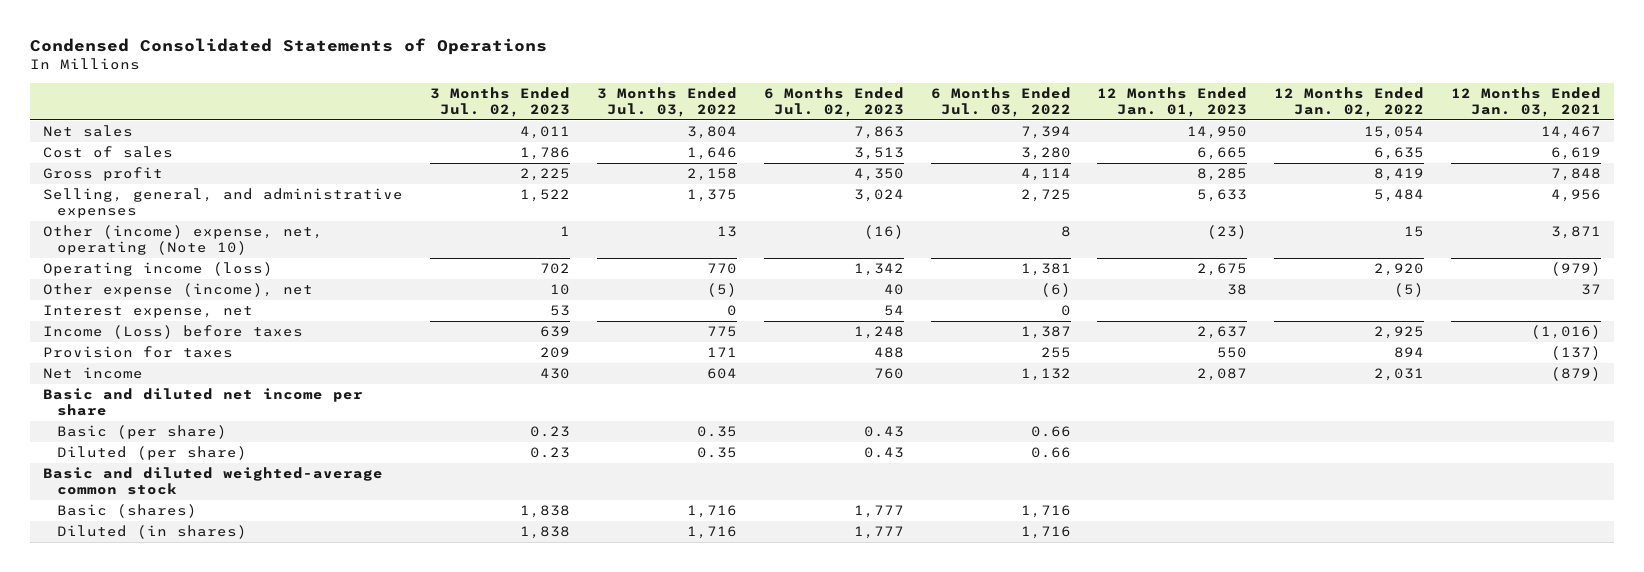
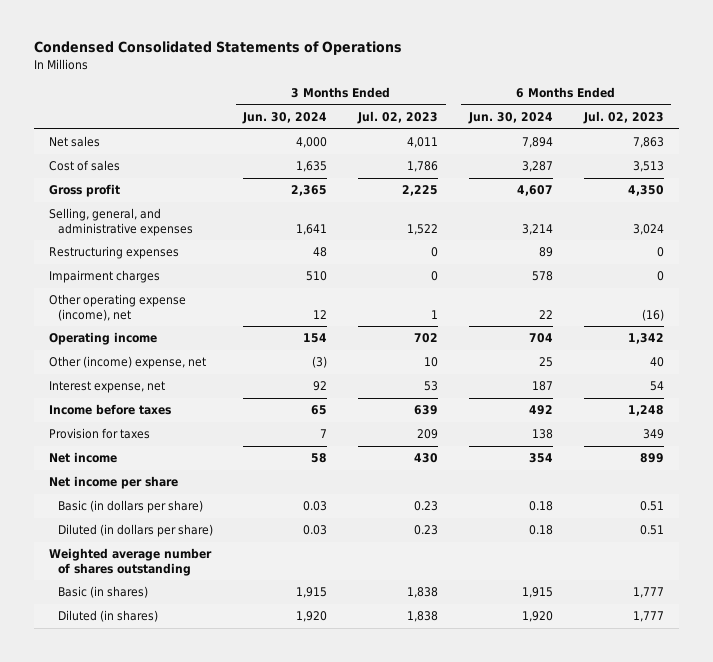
[596,87,737,117] 3 Months Ended Jul. 03, 2022 -> none
[930,87,1071,117] 6 Months Ended Jul. 03, 2022 -> none
[1097,87,1248,117] 12 Months Ended Jan. 01, 2023 -> none
[1274,87,1425,117] 12 Months Ended Jan. 02, 2022 -> none
[1450,87,1601,117] 12 Months Ended Jan. 03, 2021 -> none
none -> [242,111,328,124] Jun. 30, 2024
none -> [467,111,553,124] Jun. 30, 2024
none -> [49,246,180,260] Restructuring expenses
none -> [49,270,161,284] Impairment charges
[43,225,324,256] Other (income) expense, net, operating (Note 10) -> [49,294,187,321] Other operating expense (income), net
[43,262,274,277] Operating income (loss) -> [49,332,158,346] Operating income
[43,283,314,298] Other expense (income), net -> [49,356,207,370] Other (income) expense, net
[43,325,304,340] Income (Loss) before taxes -> [49,404,172,416] Income before taxes
[873,347,904,359] 488 -> [642,429,664,440] 349
[873,368,904,380] 760 -> [639,453,664,464] 899
[43,388,364,417] Basic and diluted net income per share -> [49,476,179,490] Net income per share
[57,425,228,440] Basic (per share) -> [57,500,203,514] Basic (in dollars per share)
[863,426,904,438] 0.43 -> [639,501,664,512] 0.51
[57,446,248,461] Diluted (per share) -> [57,524,213,538] Diluted (in dollars per share)
[863,447,904,459] 0.43 -> [639,525,664,536] 0.51
[43,467,384,496] Basic and diluted weighted-average common stock -> [49,548,213,576] Weighted average number of shares outstanding
[57,504,198,519] Basic (shares) -> [57,586,148,599] Basic (in shares)

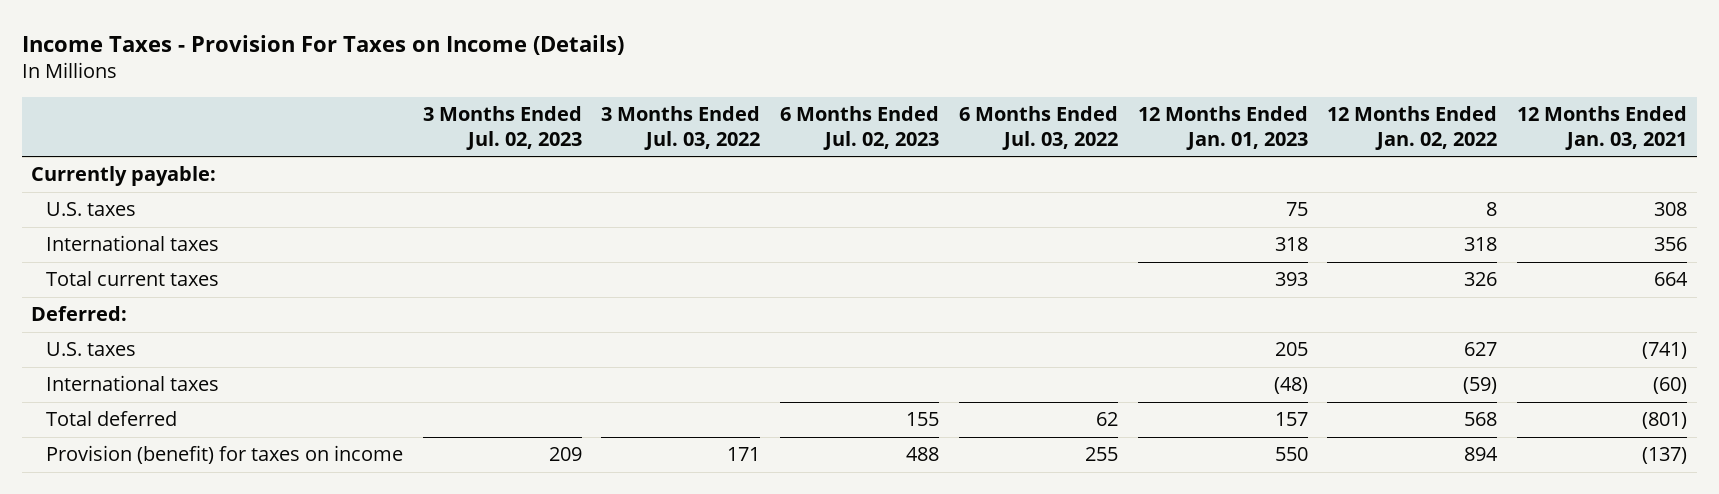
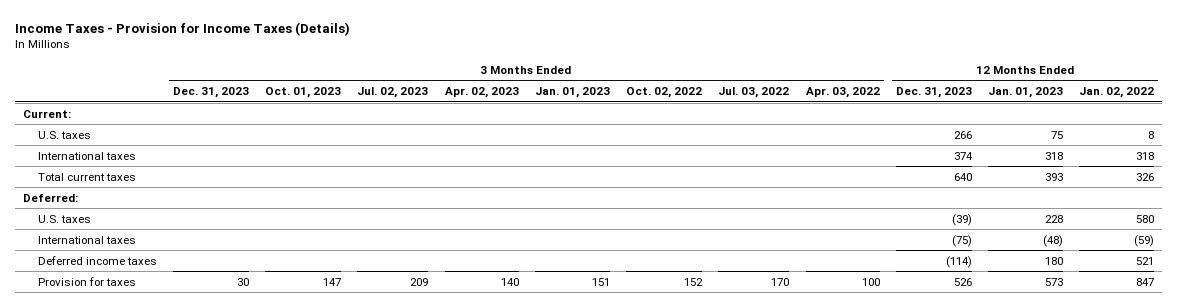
[21,34,624,55] Income Taxes - Provision For Taxes on Income (Details) -> [14,21,350,36] Income Taxes - Provision for Income Taxes (Details)
[780,106,940,150] 6 Months Ended Jul. 02, 2023 -> none
[958,106,1118,150] 6 Months Ended Jul. 03, 2022 -> none
[1517,106,1688,150] 12 Months Ended Jan. 03, 2021 -> none
none -> [172,87,249,99] Dec. 31, 2023
none -> [265,87,342,99] Oct. 01, 2023
none -> [444,87,519,99] Apr. 02, 2023
none -> [534,87,610,99] Jan. 01, 2023
none -> [626,87,703,99] Oct. 02, 2022
none -> [805,87,880,99] Apr. 03, 2022
none -> [895,87,972,99] Dec. 31, 2023
[31,166,217,187] Currently payable: -> [23,109,72,118] Current:
[1274,342,1308,357] 205 -> [1044,214,1063,223] 228
[1464,342,1498,357] 627 -> [1136,214,1155,223] 580
[45,411,177,427] Total deferred -> [37,255,157,265] Deferred income taxes
[1274,412,1308,427] 157 -> [1044,256,1063,265] 180
[1464,412,1498,427] 568 -> [1136,256,1155,265] 521
[45,445,403,465] Provision (benefit) for taxes on income -> [37,276,136,286] Provision for taxes
[727,447,761,462] 171 -> [771,277,790,286] 170
[1274,447,1308,462] 550 -> [1044,277,1063,286] 573
[1464,447,1499,462] 894 -> [1136,277,1155,286] 847

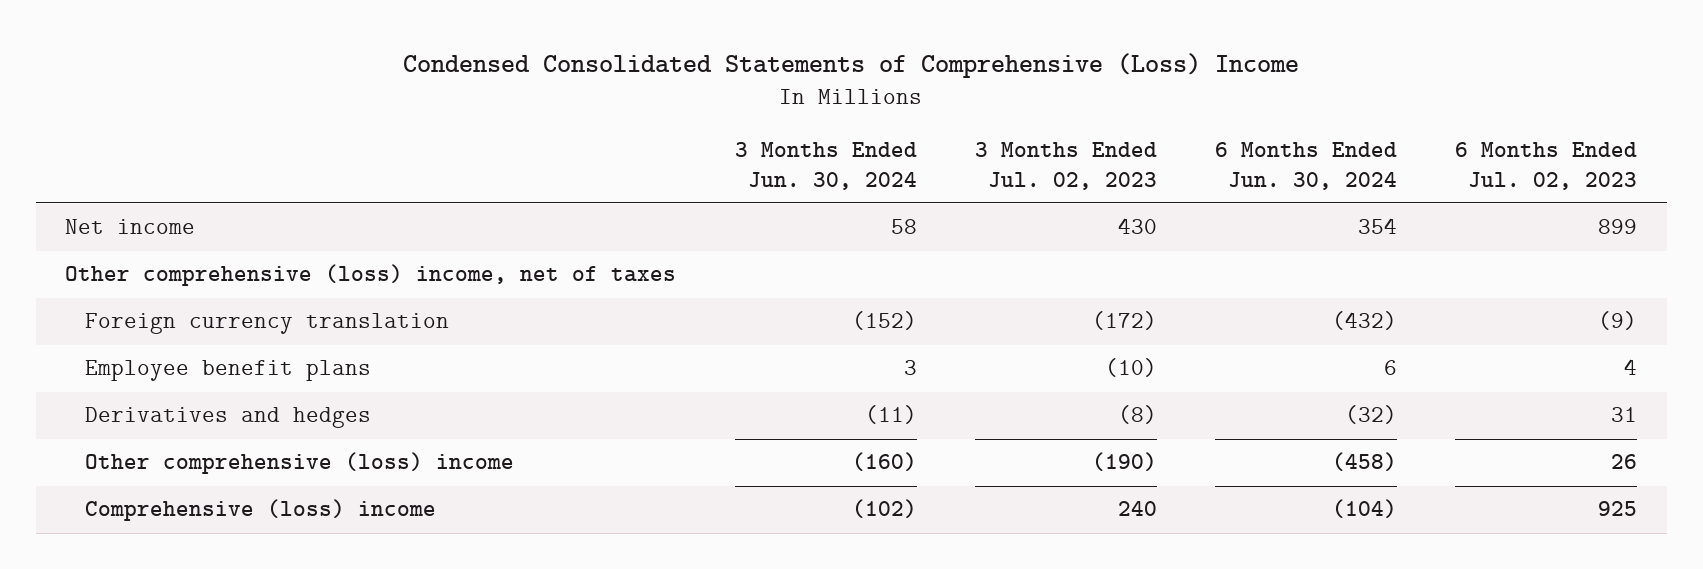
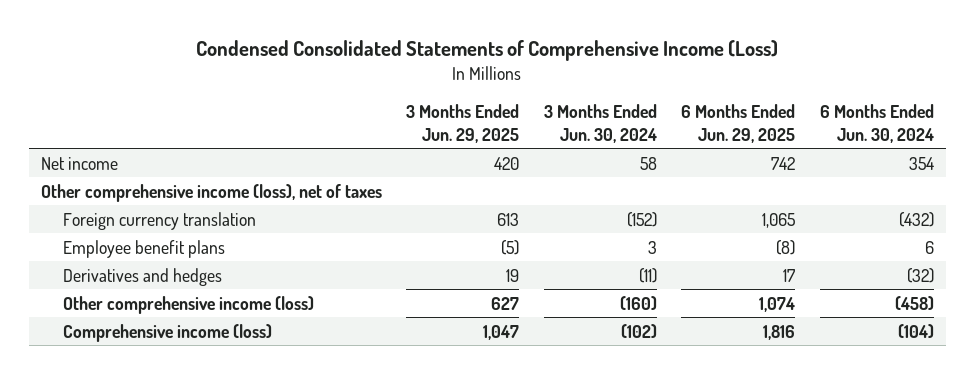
[403,53,1300,79] Condensed Consolidated Statements of Comprehensive (Loss) Income -> [196,40,779,62] Condensed Consolidated Statements of Comprehensive Income (Loss)
[974,142,1157,190] 3 Months Ended Jul. 02, 2023 -> none
[1455,142,1638,190] 6 Months Ended Jul. 02, 2023 -> none
none -> [406,104,520,143] 3 Months Ended Jun. 29, 2025
none -> [681,104,796,143] 6 Months Ended Jun. 29, 2025
[65,264,677,287] Other comprehensive (loss) income, net of taxes -> [40,183,382,202] Other comprehensive income (loss), net of taxes
[84,452,514,475] Other comprehensive (loss) income -> [62,295,314,314] Other comprehensive income (loss)
[84,499,436,522] Comprehensive (loss) income -> [62,323,272,342] Comprehensive income (loss)

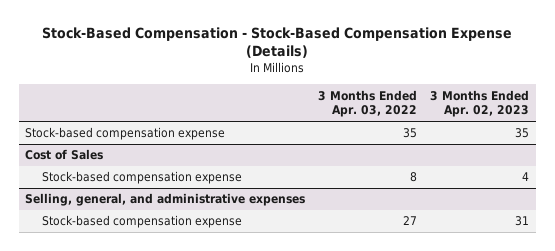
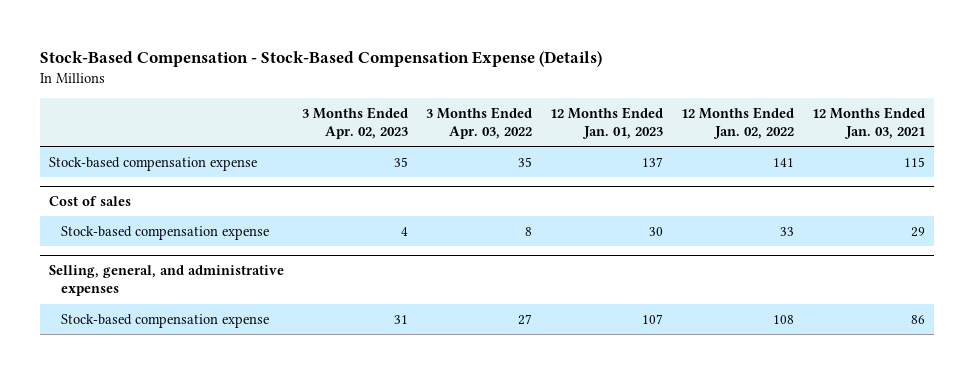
none -> [549,106,663,140] 12 Months Ended Jan. 01, 2023
none -> [680,106,794,140] 12 Months Ended Jan. 02, 2022
none -> [811,106,925,140] 12 Months Ended Jan. 03, 2021
[25,149,104,161] Cost of Sales -> [49,196,132,207] Cost of sales

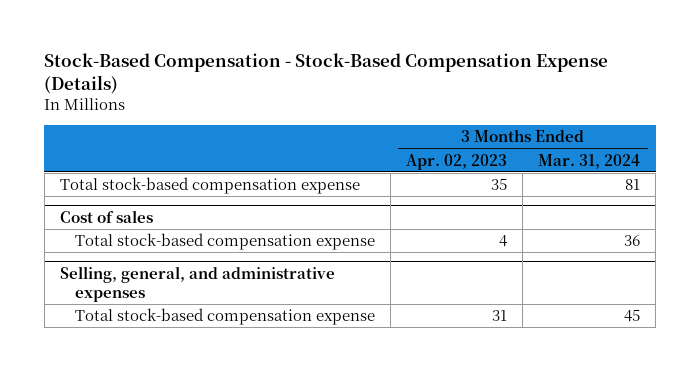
[426,106,533,140] 3 Months Ended Apr. 03, 2022 -> none
[549,106,663,140] 12 Months Ended Jan. 01, 2023 -> none
[680,106,794,140] 12 Months Ended Jan. 02, 2022 -> none
[811,106,925,140] 12 Months Ended Jan. 03, 2021 -> none
none -> [538,153,641,169] Mar. 31, 2024
[49,156,258,171] Stock-based compensation expense -> [59,177,360,195] Total stock-based compensation expense
[61,225,270,240] Stock-based compensation expense -> [75,233,376,251] Total stock-based compensation expense
[61,313,270,328] Stock-based compensation expense -> [75,308,376,326] Total stock-based compensation expense

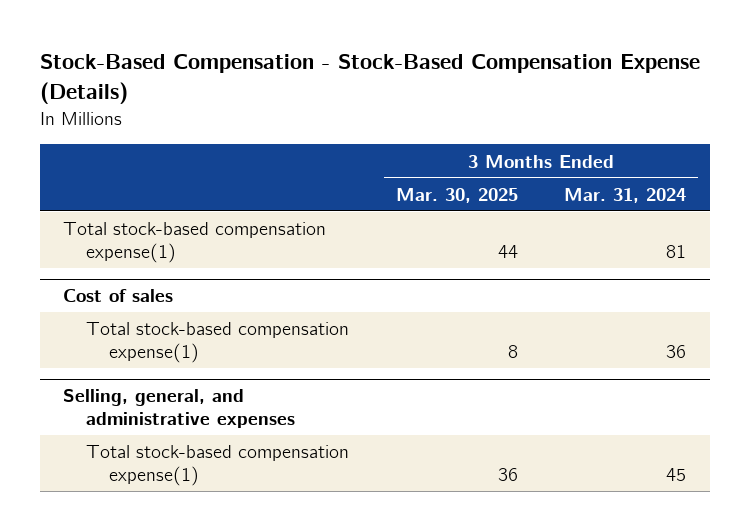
[406,153,508,170] Apr. 02, 2023 -> none
none -> [395,187,518,203] Mar. 30, 2025
[59,177,360,195] Total stock-based compensation expense -> [62,222,326,263] Total stock-based compensation expense(1)
[75,233,376,251] Total stock-based compensation expense -> [86,322,350,363] Total stock-based compensation expense(1)
[75,308,376,326] Total stock-based compensation expense -> [86,445,350,486] Total stock-based compensation expense(1)

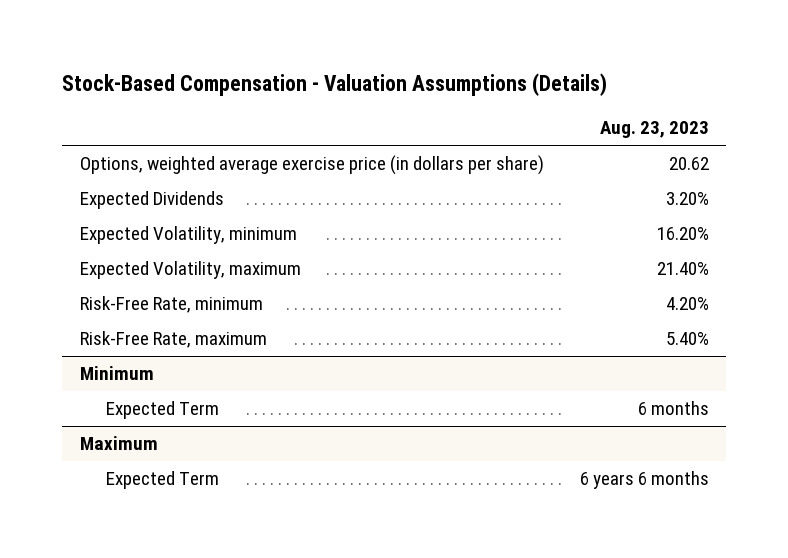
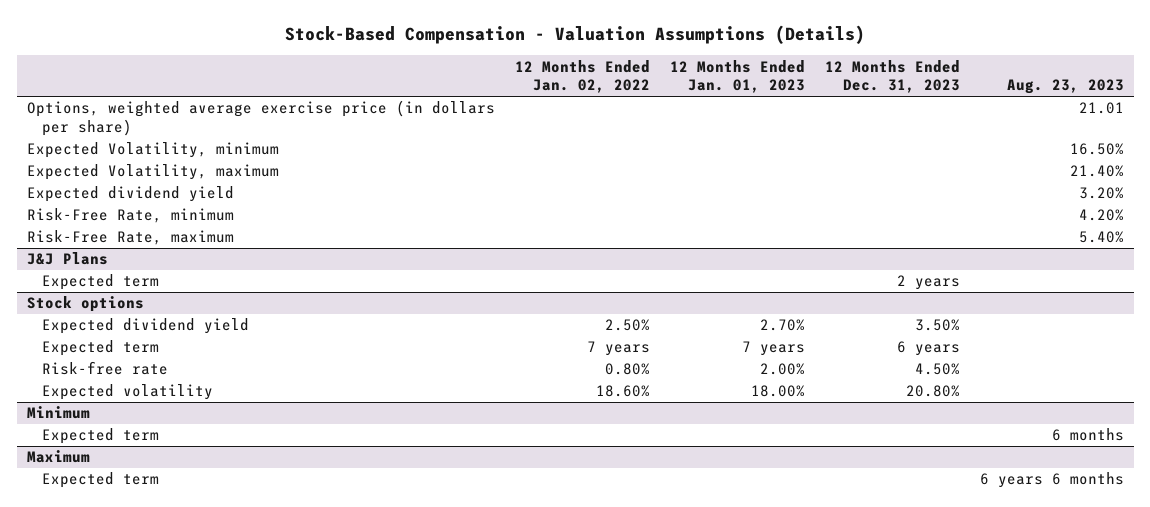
none -> [514,59,650,94] 12 Months Ended Jan. 02, 2022
none -> [669,59,805,94] 12 Months Ended Jan. 01, 2023
none -> [824,59,960,94] 12 Months Ended Dec. 31, 2023
[79,191,224,210] Expected Dividends -> none
[668,157,709,171] 20.62 -> [1078,102,1124,115] 21.01
[656,227,709,241] 16.20% -> [1069,143,1124,156] 16.50%
none -> [26,186,234,203] Expected dividend yield
none -> [26,252,108,266] J&J Plans
none -> [41,274,159,291] Expected term
none -> [26,296,144,313] Stock options
none -> [41,318,249,335] Expected dividend yield
none -> [41,340,159,357] Expected term
none -> [41,361,168,376] Risk-free rate
none -> [41,384,213,401] Expected volatility
[106,401,220,420] Expected Term -> [41,428,159,445] Expected term
[106,471,220,490] Expected Term -> [41,472,159,489] Expected term

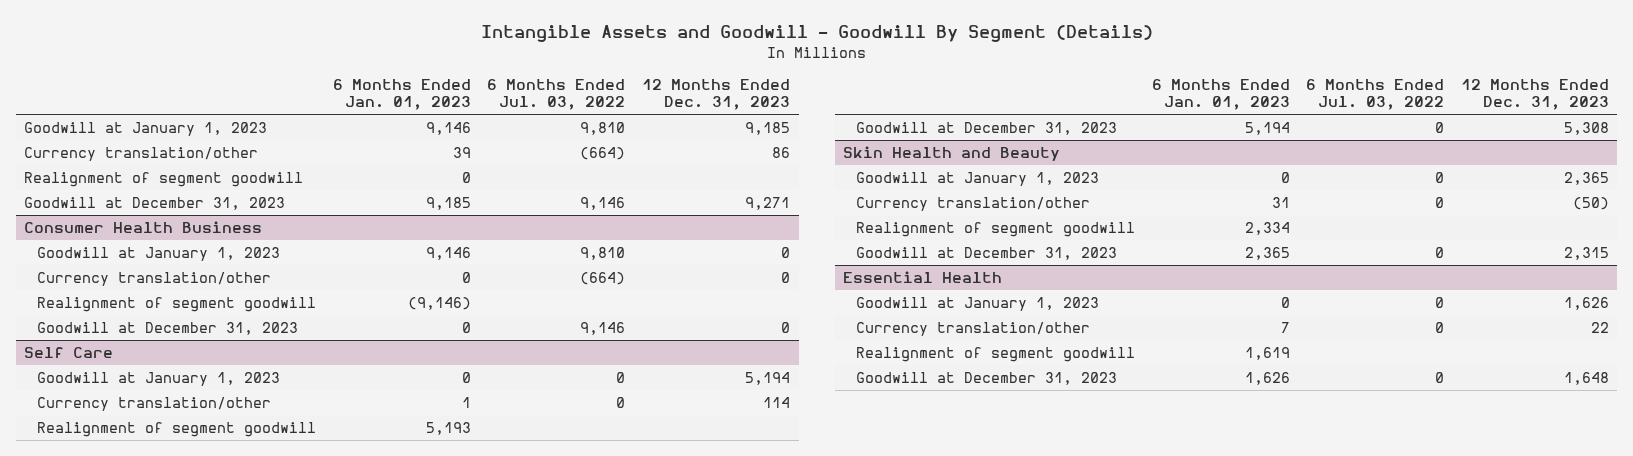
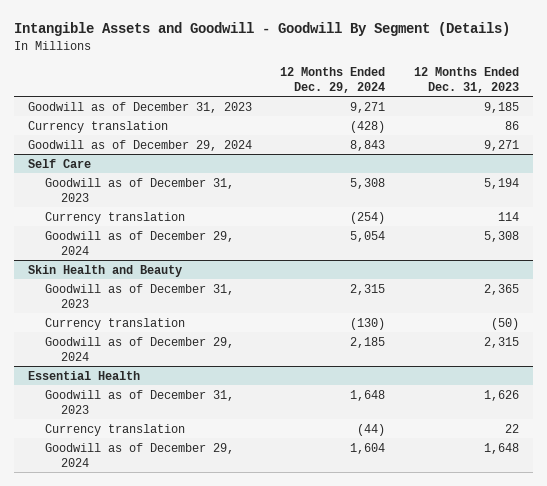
[332,79,471,111] 6 Months Ended Jan. 01, 2023 -> none
[487,79,626,111] 6 Months Ended Jul. 03, 2022 -> none
none -> [280,66,386,93] 12 Months Ended Dec. 29, 2024
[24,171,304,187] Realignment of segment goodwill -> none
[24,220,263,233] Consumer Health Business -> none
[36,246,280,261] Goodwill at January 1, 2023 -> none
[36,271,271,286] Currency translation/other -> none
[36,296,316,312] Realignment of segment goodwill -> none
[36,321,298,335] Goodwill at December 31, 2023 -> none
[24,121,268,136] Goodwill at January 1, 2023 -> [28,101,253,113] Goodwill as of December 31, 2023
[24,146,259,161] Currency translation/other -> [28,120,169,133] Currency translation
[24,196,286,210] Goodwill at December 31, 2023 -> [28,139,253,151] Goodwill as of December 29, 2024
[36,421,316,437] Realignment of segment goodwill -> none
[36,371,280,386] Goodwill at January 1, 2023 -> [44,177,234,202] Goodwill as of December 31, 2023
[36,396,271,411] Currency translation/other -> [44,211,185,224] Currency translation
[855,121,1117,135] Goodwill at December 31, 2023 -> [44,230,234,255] Goodwill as of December 29, 2024
[855,221,1135,237] Realignment of segment goodwill -> none
[855,171,1099,186] Goodwill at January 1, 2023 -> [44,283,234,308] Goodwill as of December 31, 2023
[855,196,1090,211] Currency translation/other -> [44,317,185,330] Currency translation
[855,246,1117,260] Goodwill at December 31, 2023 -> [44,336,234,361] Goodwill as of December 29, 2024
[855,346,1135,362] Realignment of segment goodwill -> none
[855,296,1099,311] Goodwill at January 1, 2023 -> [44,389,234,414] Goodwill as of December 31, 2023
[855,321,1090,336] Currency translation/other -> [44,423,185,436] Currency translation
[855,371,1117,385] Goodwill at December 31, 2023 -> [44,442,234,467] Goodwill as of December 29, 2024

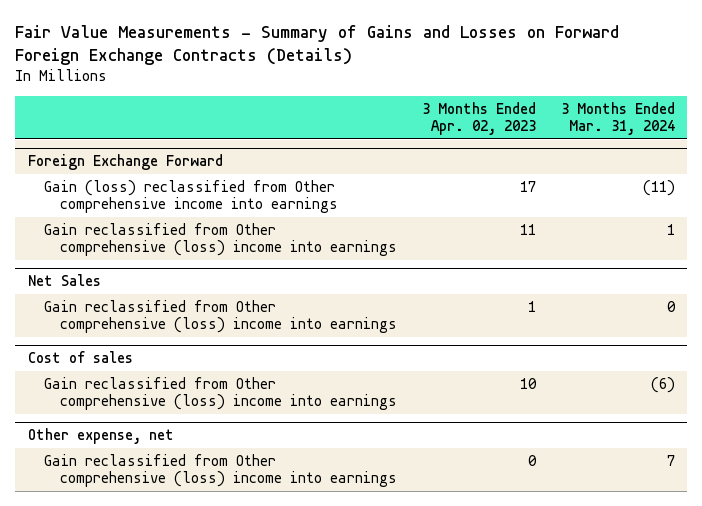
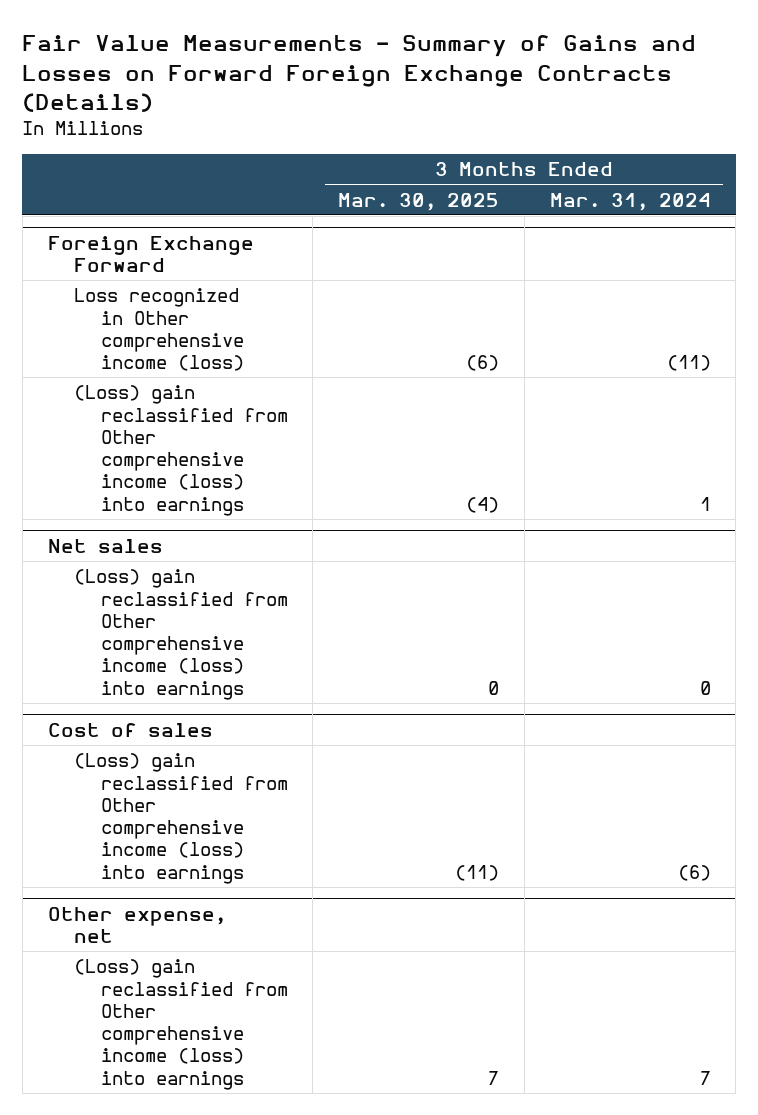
[421,101,536,136] 3 Months Ended Apr. 02, 2023 -> none
none -> [338,192,500,211] Mar. 30, 2025
[43,179,338,214] Gain (loss) reclassified from Other comprehensive income into earnings -> [74,288,244,372] Loss recognized in Other comprehensive income (loss)
[43,222,397,257] Gain reclassified from Other comprehensive (loss) income into earnings -> [74,385,288,516] (Loss) gain reclassified from Other comprehensive income (loss) into earnings
[27,274,101,287] Net Sales -> [47,538,163,553] Net sales
[43,299,397,334] Gain reclassified from Other comprehensive (loss) income into earnings -> [74,569,288,700] (Loss) gain reclassified from Other comprehensive income (loss) into earnings
[43,376,397,411] Gain reclassified from Other comprehensive (loss) income into earnings -> [74,753,288,884] (Loss) gain reclassified from Other comprehensive income (loss) into earnings
[43,453,397,488] Gain reclassified from Other comprehensive (loss) income into earnings -> [74,959,288,1090] (Loss) gain reclassified from Other comprehensive income (loss) into earnings

